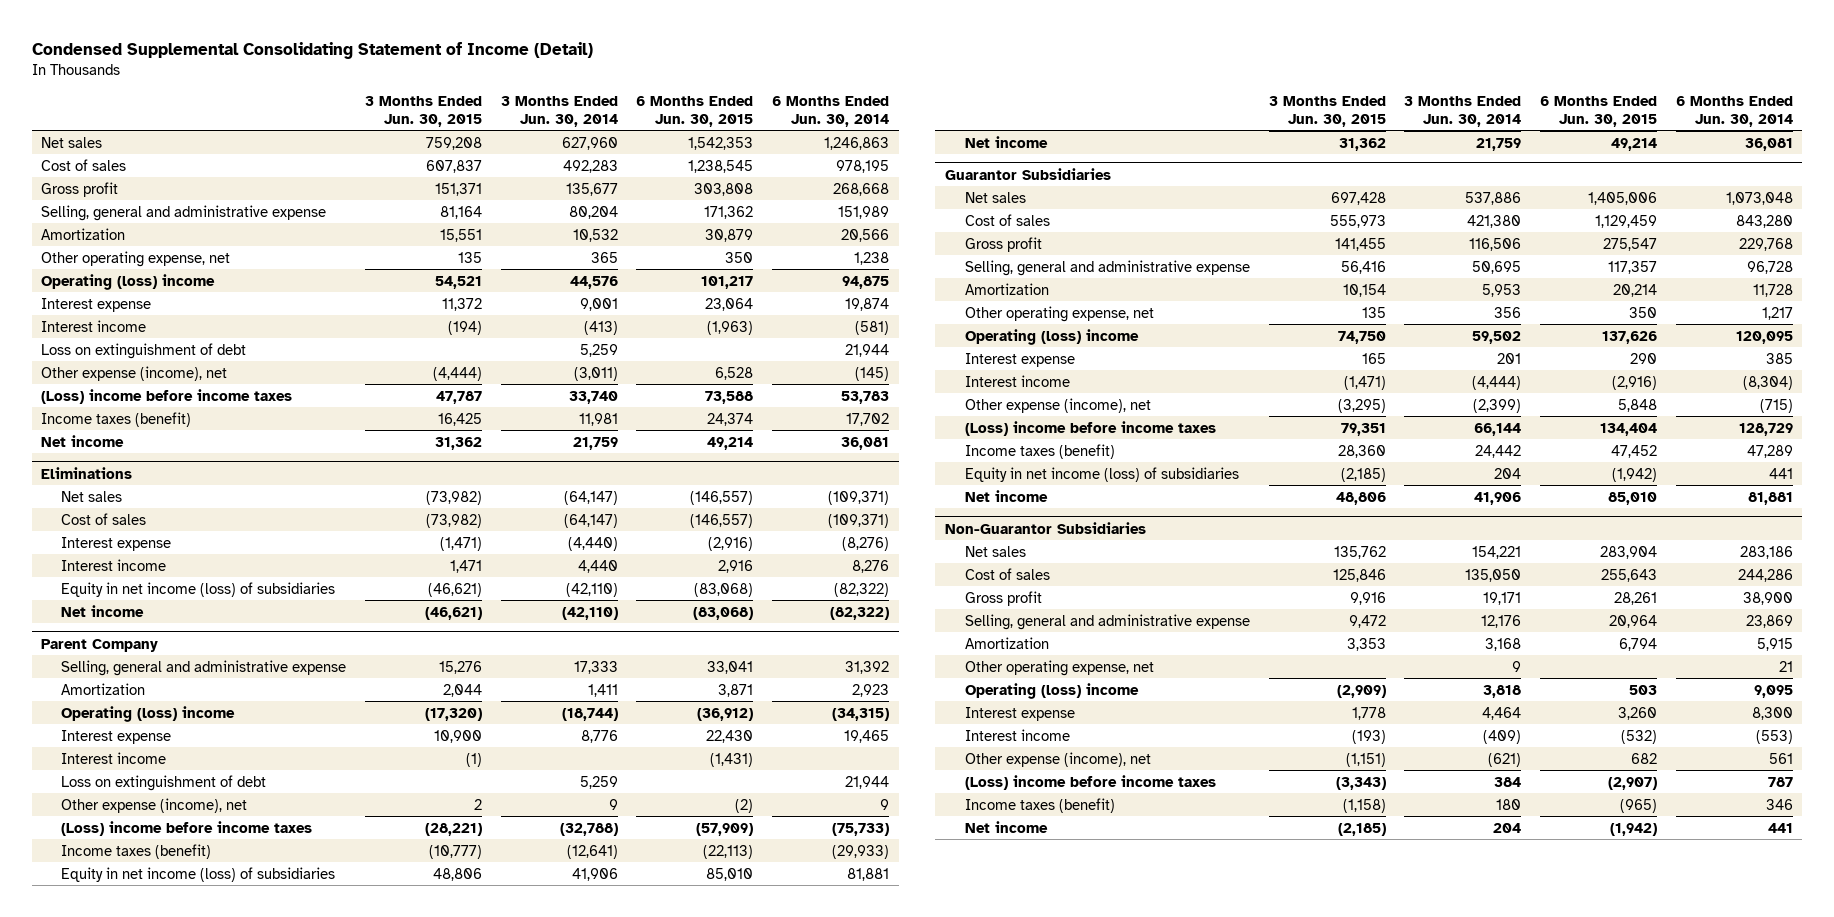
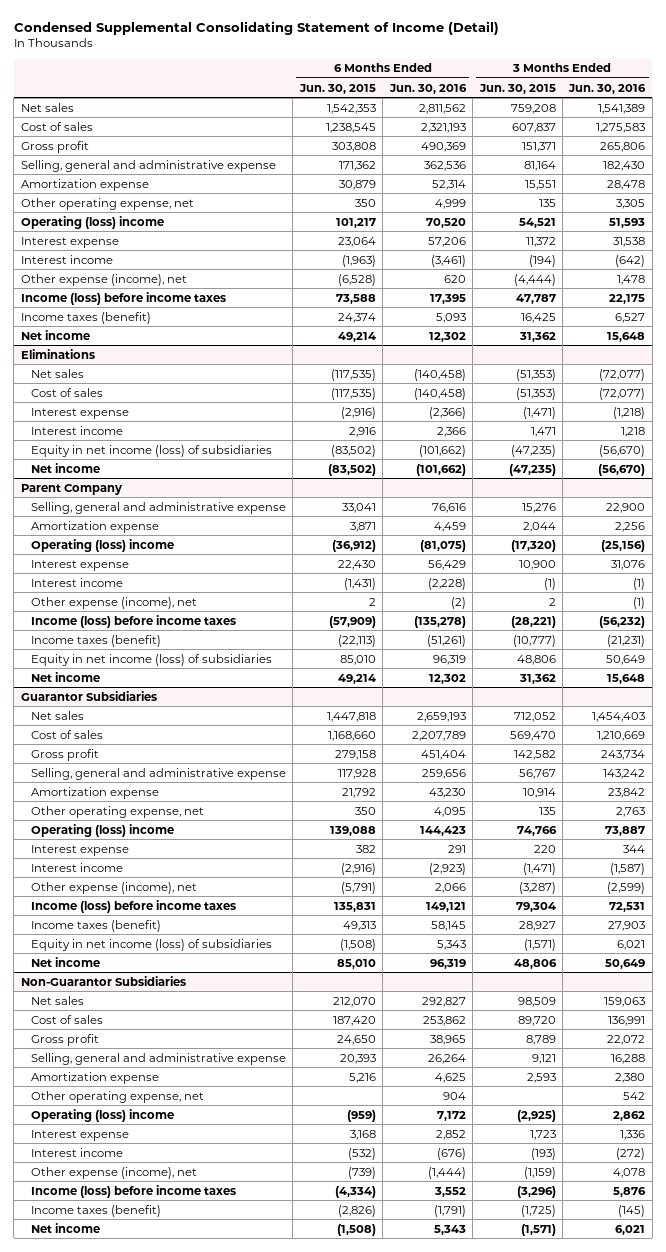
[500,95,618,127] 3 Months Ended Jun. 30, 2014 -> none
[772,95,890,127] 6 Months Ended Jun. 30, 2014 -> none
none -> [388,83,467,94] Jun. 30, 2016
none -> [568,83,647,94] Jun. 30, 2016
[41,227,126,240] Amortization -> [20,178,149,191] Amortization expense
[41,342,247,359] Loss on extinguishment of debt -> none
[715,366,754,380] 6,528 -> [337,273,376,286] (6,528)
[41,388,293,404] (Loss) income before income taxes -> [20,291,226,305] Income (loss) before income taxes
[425,490,482,505] (73,982) -> [515,368,556,381] (51,353)
[690,490,754,505] (146,557) -> [330,368,376,381] (117,535)
[425,513,482,528] (73,982) -> [515,387,556,400] (51,353)
[690,513,754,528] (146,557) -> [330,387,376,400] (117,535)
[427,582,482,597] (46,621) -> [510,444,556,457] (47,235)
[694,582,754,597] (83,068) -> [330,444,376,457] (83,502)
[424,606,482,620] (46,621) -> [508,463,556,476] (47,235)
[693,606,754,620] (83,068) -> [327,463,376,476] (83,502)
[61,682,146,695] Amortization -> [30,520,159,533] Amortization expense
[61,774,267,791] Loss on extinguishment of debt -> none
[735,798,754,813] (2) -> [368,597,376,606] 2
[61,820,313,836] (Loss) income before income taxes -> [30,614,236,628] Income (loss) before income taxes
[1330,191,1386,205] 697,428 -> [513,711,556,722] 712,052
[1588,191,1658,205] 1,405,006 -> [326,711,376,722] 1,447,818
[1329,214,1386,228] 555,973 -> [509,730,556,741] 569,470
[1595,214,1658,228] 1,129,459 -> [327,730,376,741] 1,168,660
[1334,237,1386,251] 141,455 -> [513,749,556,760] 142,582
[1603,237,1658,251] 275,547 -> [334,749,376,760] 279,158
[1340,260,1386,274] 56,416 -> [518,768,556,779] 56,767
[1608,260,1658,274] 117,357 -> [337,768,376,779] 117,928
[964,282,1049,295] Amortization -> [30,786,159,799] Amortization expense
[1342,283,1386,297] 10,154 -> [522,787,556,798] 10,914
[1613,283,1658,297] 20,214 -> [341,787,376,798] 21,792
[1337,330,1386,344] 74,750 -> [516,825,557,836] 74,766
[1602,330,1658,344] 137,626 -> [329,825,376,836] 139,088
[1361,352,1386,364] 165 -> [533,844,556,853] 220
[1630,352,1658,364] 290 -> [355,844,376,853] 382
[1337,398,1386,413] (3,295) -> [518,881,556,894] (3,287)
[1618,398,1658,412] 5,848 -> [340,881,376,894] (5,791)
[964,420,1216,436] (Loss) income before income taxes -> [30,899,236,913] Income (loss) before income taxes
[1340,422,1386,436] 79,351 -> [515,901,556,912] 79,304
[1600,422,1658,436] 134,404 -> [333,901,376,912] 135,831
[1337,444,1386,458] 28,360 -> [518,920,556,931] 28,927
[1611,444,1658,458] 47,452 -> [342,920,376,931] 49,313
[1340,467,1386,482] (2,185) -> [523,938,556,951] (1,571)
[1612,467,1658,482] (1,942) -> [339,938,376,951] (1,508)
[1333,545,1386,559] 135,762 -> [517,996,556,1007] 98,509
[1600,545,1658,559] 283,904 -> [332,996,376,1007] 212,070
[1332,568,1386,582] 125,846 -> [517,1015,556,1026] 89,720
[1601,568,1658,582] 255,643 -> [332,1015,376,1026] 187,420
[1349,591,1386,605] 9,916 -> [525,1034,556,1045] 8,789
[1614,591,1658,605] 28,261 -> [336,1034,376,1045] 24,650
[1348,614,1386,628] 9,472 -> [531,1053,556,1064] 9,121
[1609,614,1658,628] 20,964 -> [339,1053,376,1064] 20,393
[964,636,1049,649] Amortization -> [30,1071,159,1084] Amortization expense
[1346,637,1386,651] 3,353 -> [526,1072,556,1083] 2,593
[1619,637,1658,651] 6,794 -> [348,1072,376,1083] 5,216
[1336,684,1386,698] (2,909) -> [516,1109,556,1122] (2,925)
[1629,684,1658,695] 503 -> [346,1109,376,1122] (959)
[1351,706,1386,720] 1,778 -> [529,1129,556,1140] 1,723
[1618,706,1658,720] 3,260 -> [349,1129,376,1140] 3,168
[1345,752,1386,767] (1,151) -> [523,1166,556,1179] (1,159)
[1631,752,1658,764] 682 -> [347,1166,376,1179] (739)
[964,774,1216,790] (Loss) income before income taxes -> [30,1184,236,1198] Income (loss) before income taxes
[1335,776,1386,790] (3,343) -> [516,1185,556,1198] (3,296)
[1608,776,1658,790] (2,907) -> [334,1185,376,1198] (4,334)
[1342,798,1386,813] (1,158) -> [520,1204,556,1217] (1,725)
[1620,798,1658,813] (965) -> [337,1204,376,1217] (2,826)
[1337,822,1386,836] (2,185) -> [520,1223,556,1236] (1,571)
[1610,822,1658,836] (1,942) -> [336,1223,376,1236] (1,508)

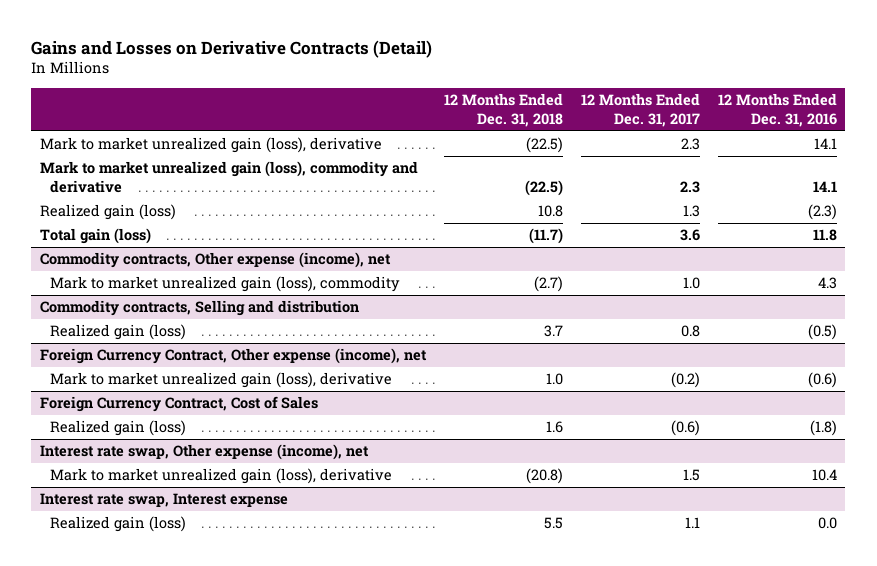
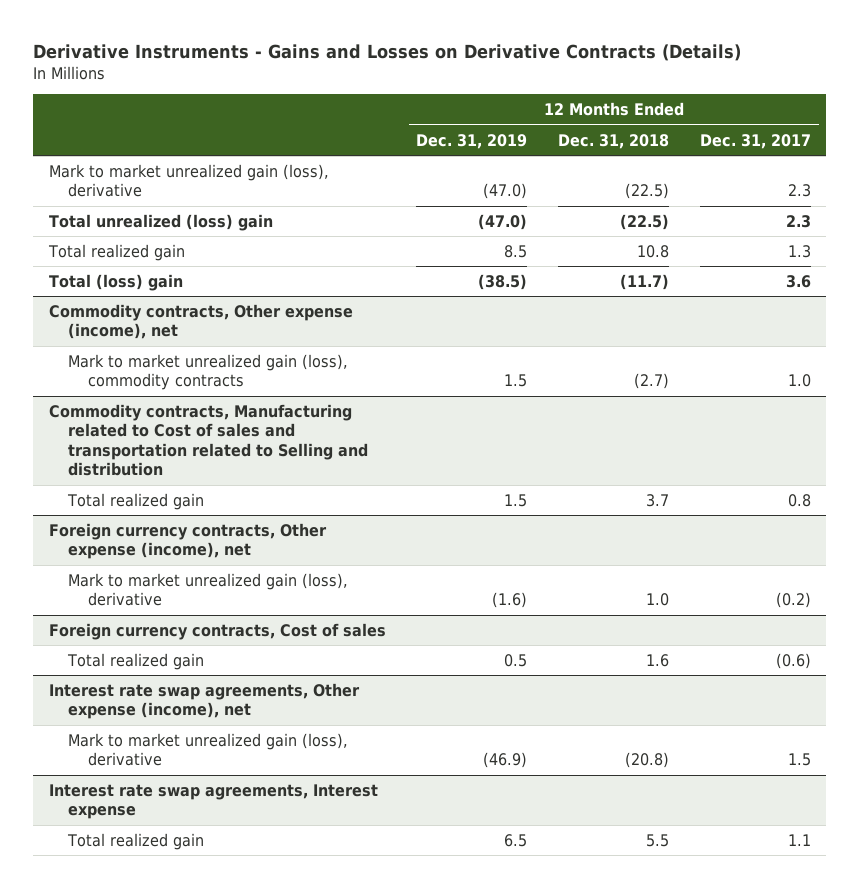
[31,39,433,58] Gains and Losses on Derivative Contracts (Detail) -> [33,43,742,61] Derivative Instruments - Gains and Losses on Derivative Contracts (Details)
[717,93,837,127] 12 Months Ended Dec. 31, 2016 -> none
none -> [416,133,528,149] Dec. 31, 2019
[40,161,419,193] Mark to market unrealized gain (loss), commodity and derivative -> [48,213,273,231] Total unrealized (loss) gain
[40,204,177,221] Realized gain (loss) -> [47,243,185,261] Total realized gain
[40,228,152,245] Total gain (loss) -> [48,273,183,291] Total (loss) gain
[40,300,360,317] Commodity contracts, Selling and distribution -> none
[50,276,401,293] Mark to market unrealized gain (loss), commodity -> [68,353,349,391] Mark to market unrealized gain (loss), commodity contracts
none -> [48,403,369,477] Commodity contracts, Manufacturing related to Cost of sales and transportation related to Selling and distribution
[50,324,187,341] Realized gain (loss) -> [67,492,205,510] Total realized gain
[40,348,428,365] Foreign Currency Contract, Other expense (income), net -> [48,522,327,560] Foreign currency contracts, Other expense (income), net
[40,396,319,413] Foreign Currency Contract, Cost of Sales -> [48,622,386,640] Foreign currency contracts, Cost of sales
[50,420,187,437] Realized gain (loss) -> [67,652,205,670] Total realized gain
[40,444,370,461] Interest rate swap, Other expense (income), net -> [48,682,360,720] Interest rate swap agreements, Other expense (income), net
[40,493,289,508] Interest rate swap, Interest expense -> [48,783,378,820] Interest rate swap agreements, Interest expense
[50,516,187,533] Realized gain (loss) -> [67,832,205,850] Total realized gain

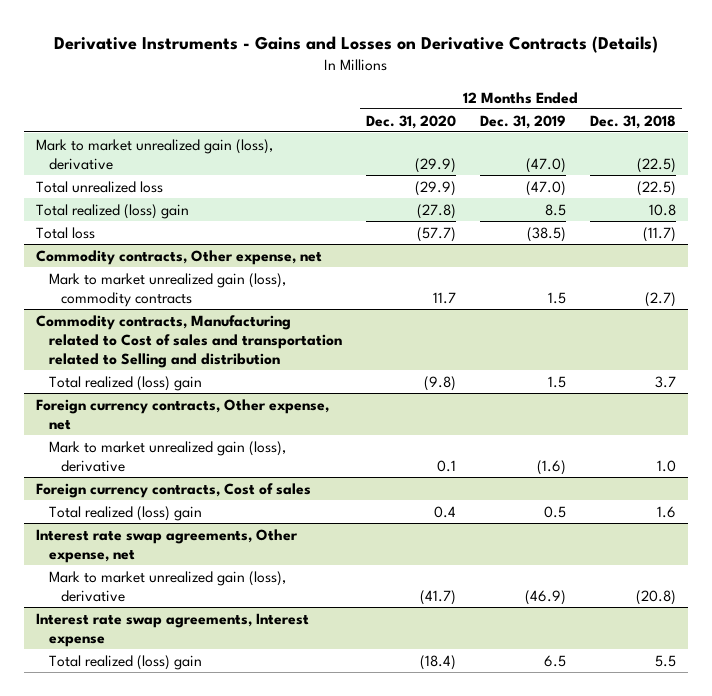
[699,133,811,149] Dec. 31, 2017 -> none
none -> [365,114,456,129] Dec. 31, 2020
[48,213,273,231] Total unrealized (loss) gain -> [36,180,164,193] Total unrealized loss
[47,243,185,261] Total realized gain -> [36,203,190,219] Total realized (loss) gain
[48,273,183,291] Total (loss) gain -> [36,226,96,239] Total loss
[48,303,353,340] Commodity contracts, Other expense (income), net -> [36,249,323,265] Commodity contracts, Other expense, net
[67,492,205,510] Total realized gain -> [48,375,202,391] Total realized (loss) gain
[48,522,327,560] Foreign currency contracts, Other expense (income), net -> [36,398,330,430] Foreign currency contracts, Other expense, net
[67,652,205,670] Total realized gain -> [48,505,202,521] Total realized (loss) gain
[48,682,360,720] Interest rate swap agreements, Other expense (income), net -> [36,528,299,563] Interest rate swap agreements, Other expense, net
[67,832,205,850] Total realized gain -> [48,654,202,670] Total realized (loss) gain

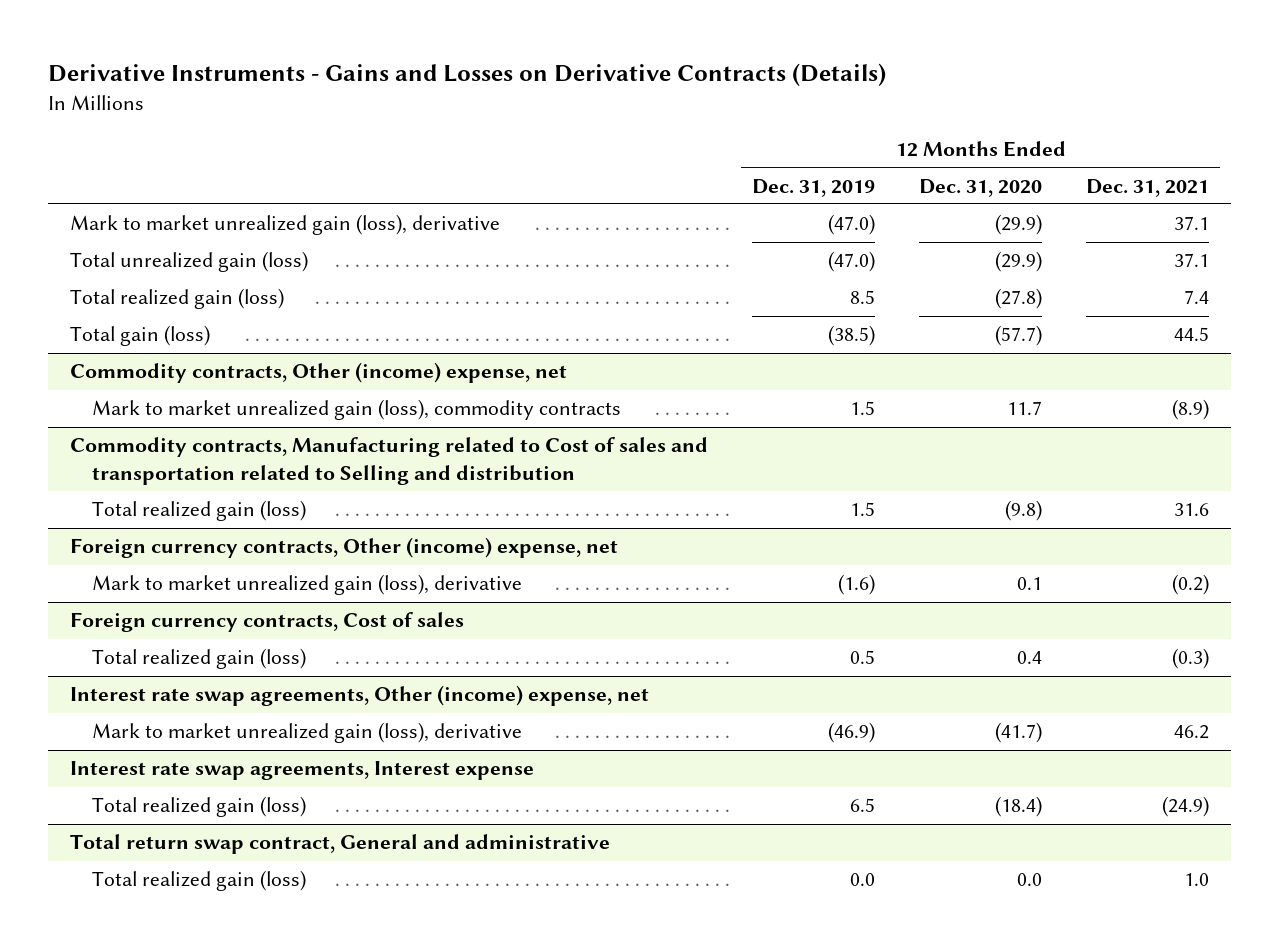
[589,114,676,129] Dec. 31, 2018 -> none
none -> [1086,178,1210,197] Dec. 31, 2021
[36,180,164,193] Total unrealized loss -> [69,251,308,273] Total unrealized gain (loss)
[36,203,190,219] Total realized (loss) gain -> [69,288,284,310] Total realized gain (loss)
[36,226,96,239] Total loss -> [69,325,210,347] Total gain (loss)
[36,249,323,265] Commodity contracts, Other expense, net -> [69,362,567,384] Commodity contracts, Other (income) expense, net
[48,375,202,391] Total realized (loss) gain -> [91,500,306,522] Total realized gain (loss)
[36,398,330,430] Foreign currency contracts, Other expense, net -> [69,537,618,559] Foreign currency contracts, Other (income) expense, net
[48,505,202,521] Total realized (loss) gain -> [91,648,306,670] Total realized gain (loss)
[36,528,299,563] Interest rate swap agreements, Other expense, net -> [69,685,649,707] Interest rate swap agreements, Other (income) expense, net
[48,654,202,670] Total realized (loss) gain -> [91,796,306,818] Total realized gain (loss)
none -> [69,834,610,855] Total return swap contract, General and administrative
none -> [91,870,306,892] Total realized gain (loss)

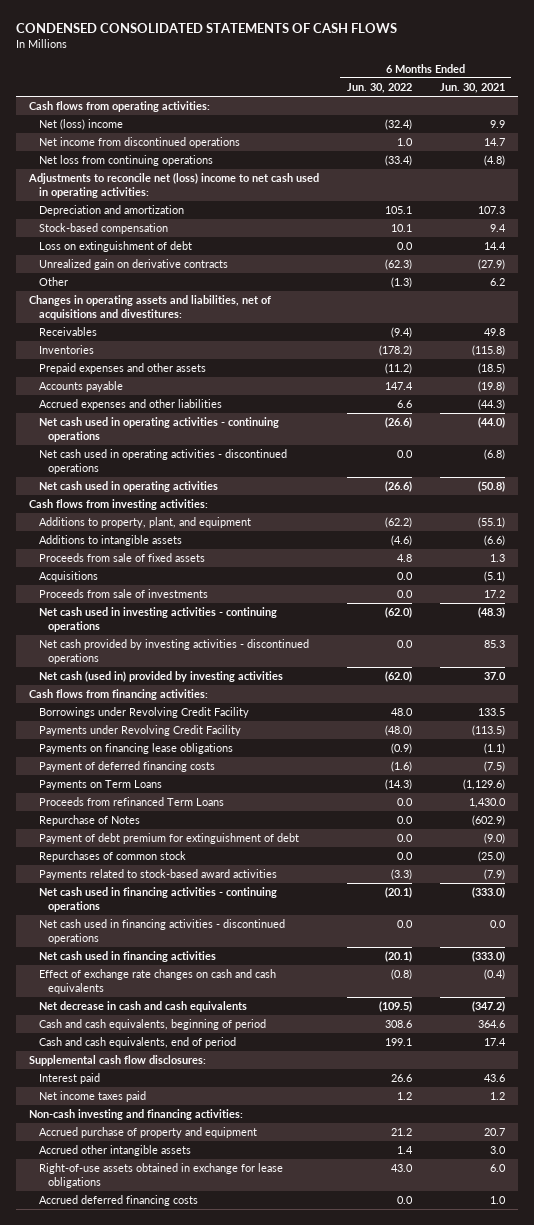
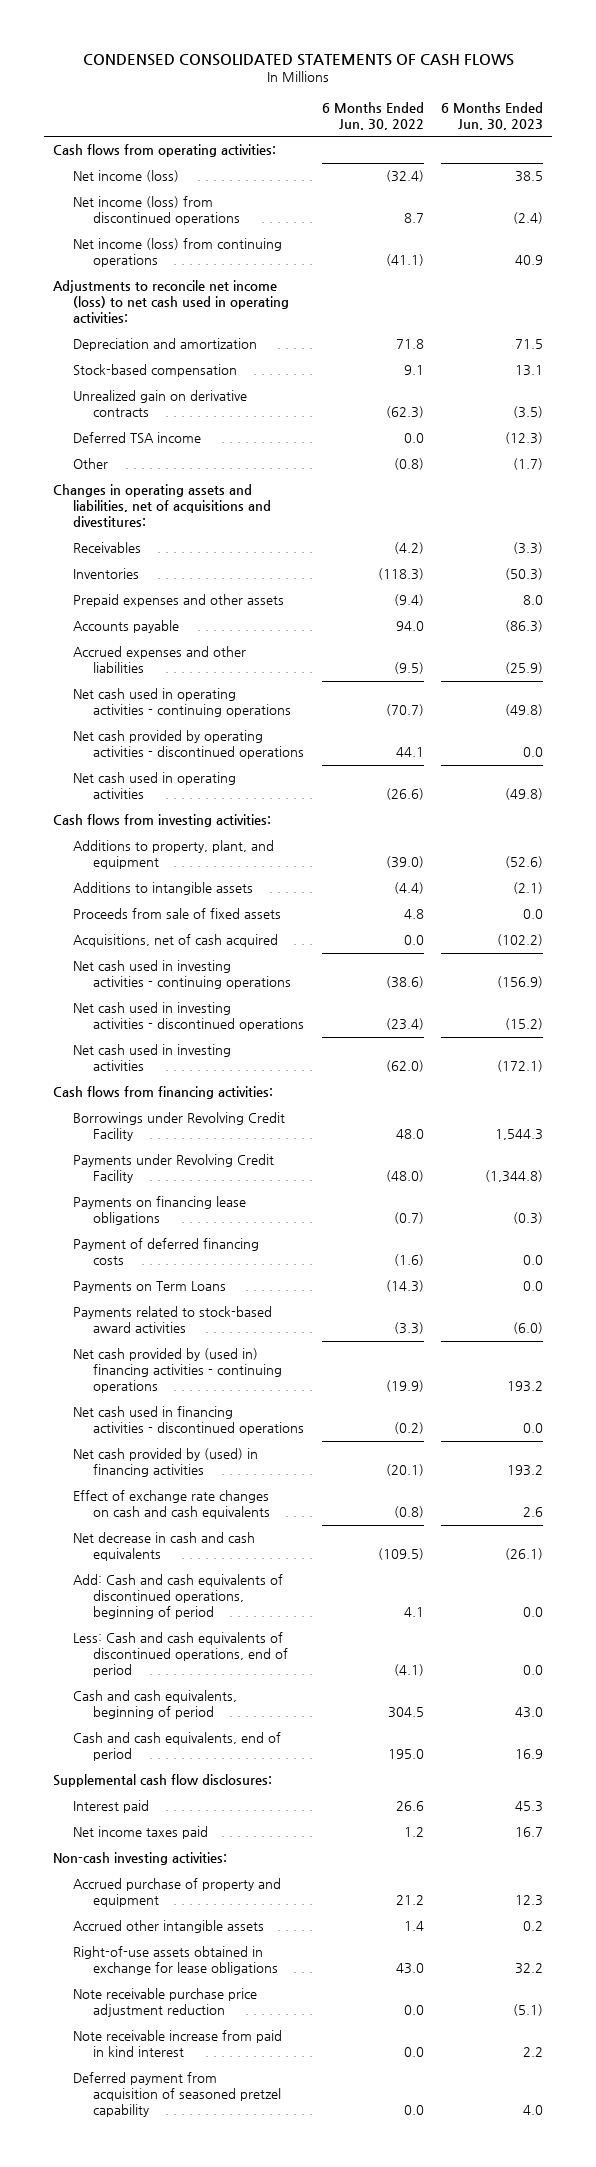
[439,83,505,94] Jun. 30, 2021 -> none
none -> [441,101,544,130] 6 Months Ended Jun. 30, 2023
[38,241,192,253] Loss on extinguishment of debt -> none
[38,119,123,131] Net (loss) income -> [72,170,179,183] Net income (loss)
[38,137,240,149] Net income from discontinued operations -> [72,196,241,226] Net income (loss) from discontinued operations
[397,138,414,147] 1.0 -> [403,213,424,224] 8.7
[38,155,213,167] Net loss from continuing operations -> [72,238,282,268] Net income (loss) from continuing operations
[385,155,413,167] (33.4) -> [385,254,424,267] (41.1)
[28,173,320,199] Adjustments to reconcile net (loss) income to net cash used in operating activities: -> [52,280,289,324] Adjustments to reconcile net income (loss) to net cash used in operating activities:
[385,206,413,215] 105.1 -> [395,339,424,350] 71.8
[391,224,413,233] 10.1 -> [403,365,424,376] 9.1
none -> [72,432,201,444] Deferred TSA income
[391,277,413,289] (1.3) -> [393,458,424,471] (0.8)
[391,327,413,339] (9.4) -> [393,542,424,555] (4.2)
[379,345,413,357] (178.2) -> [377,568,424,581] (118.3)
[385,363,413,375] (11.2) -> [393,594,424,607] (9.4)
[385,382,414,391] 147.4 -> [395,621,424,632] 94.0
[397,400,413,409] 6.6 -> [393,662,424,675] (9.5)
[385,417,413,429] (26.6) -> [385,704,424,717] (70.7)
[38,449,287,475] Net cash used in operating activities - discontinued operations -> [72,730,305,760] Net cash provided by operating activities - discontinued operations
[397,450,414,459] 0.0 -> [395,747,424,758] 44.1
[385,517,413,529] (62.2) -> [385,856,424,869] (39.0)
[391,535,413,547] (4.6) -> [393,882,424,895] (4.4)
[38,589,208,599] Proceeds from sale of investments -> none
[38,571,98,583] Acquisitions -> [72,934,278,948] Acquisitions, net of cash acquired
[385,607,413,619] (62.0) -> [385,976,424,989] (38.6)
[38,639,309,665] Net cash provided by investing activities - discontinued operations -> [72,1002,305,1032] Net cash used in investing activities - discontinued operations
[397,640,414,649] 0.0 -> [385,1018,424,1031] (23.4)
[38,671,283,683] Net cash (used in) provided by investing activities -> [72,1044,231,1072] Net cash used in investing activities
[391,743,413,755] (0.9) -> [393,1212,424,1225] (0.7)
[38,797,224,807] Proceeds from refinanced Term Loans -> none
[38,815,140,827] Repurchase of Notes -> none
[38,833,299,845] Payment of debt premium for extinguishment of debt -> none
[38,851,186,863] Repurchases of common stock -> none
[38,887,277,913] Net cash used in financing activities - continuing operations -> [72,1348,283,1394] Net cash provided by (used in) financing activities - continuing operations
[385,887,413,899] (20.1) -> [385,1380,424,1393] (19.9)
[397,920,414,929] 0.0 -> [393,1422,424,1435] (0.2)
[38,951,216,963] Net cash used in financing activities -> [72,1448,258,1478] Net cash provided by (used) in financing activities
none -> [72,1574,283,1620] Add: Cash and cash equivalents of discontinued operations, beginning of period
none -> [72,1632,289,1678] Less: Cash and cash equivalents of discontinued operations, end of period
[385,1020,413,1029] 308.6 -> [387,1707,424,1719] 304.5
[385,1038,413,1047] 199.1 -> [387,1749,424,1760] 195.0
[29,1109,244,1121] Non-cash investing and financing activities: -> [52,1852,227,1866] Non-cash investing activities:
[38,1195,198,1207] Accrued deferred financing costs -> none
none -> [72,1988,257,2018] Note receivable purchase price adjustment reduction
none -> [72,2030,282,2058] Note receivable increase from paid in kind interest
none -> [72,2072,282,2118] Deferred payment from acquisition of seasoned pretzel capability

